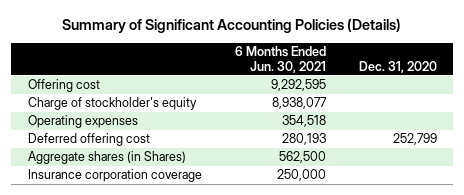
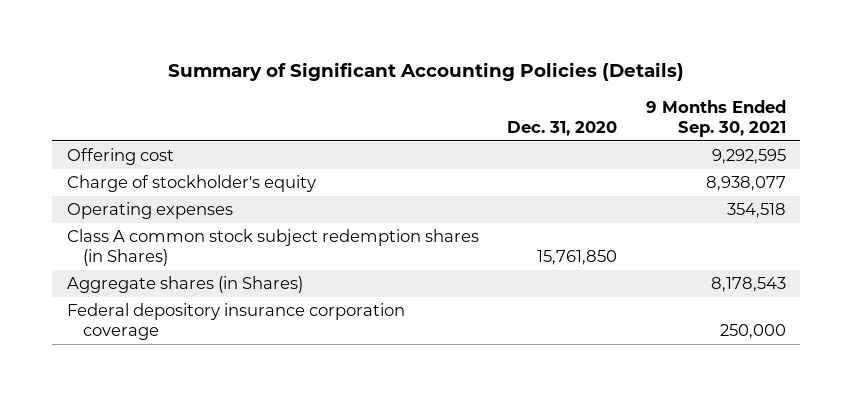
[234,46,326,73] 6 Months Ended Jun. 30, 2021 -> none
none -> [645,99,786,138] 9 Months Ended Sep. 30, 2021
[27,133,150,147] Deferred offering cost -> none
none -> [66,228,479,267] Class A common stock subject redemption shares (in Shares)
[27,169,202,183] Insurance corporation coverage -> [66,302,405,341] Federal depository insurance corporation coverage

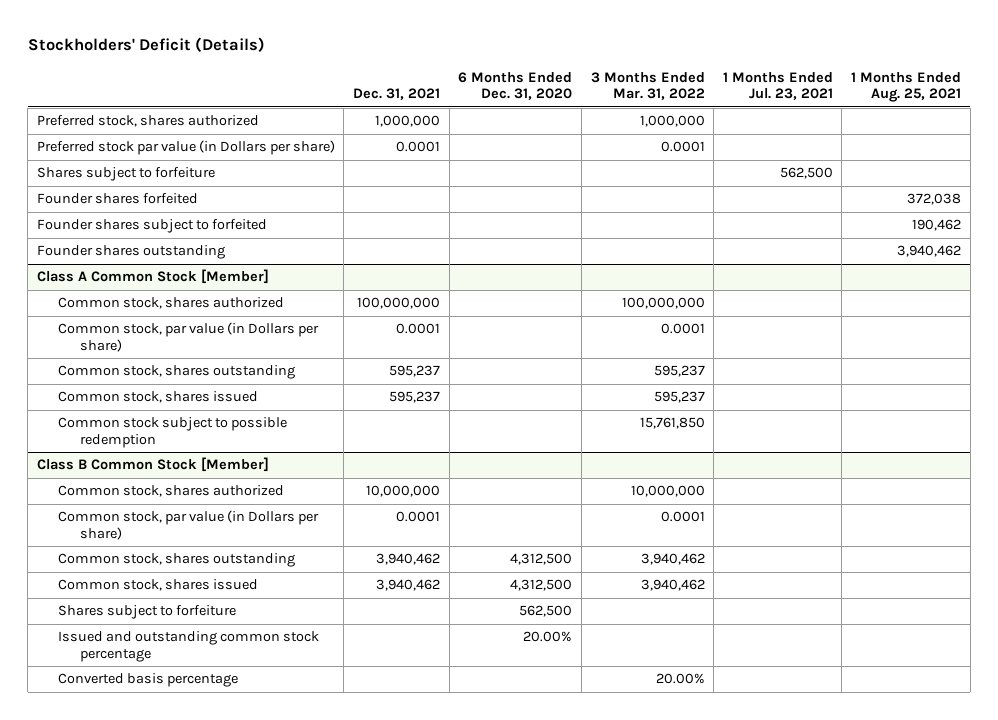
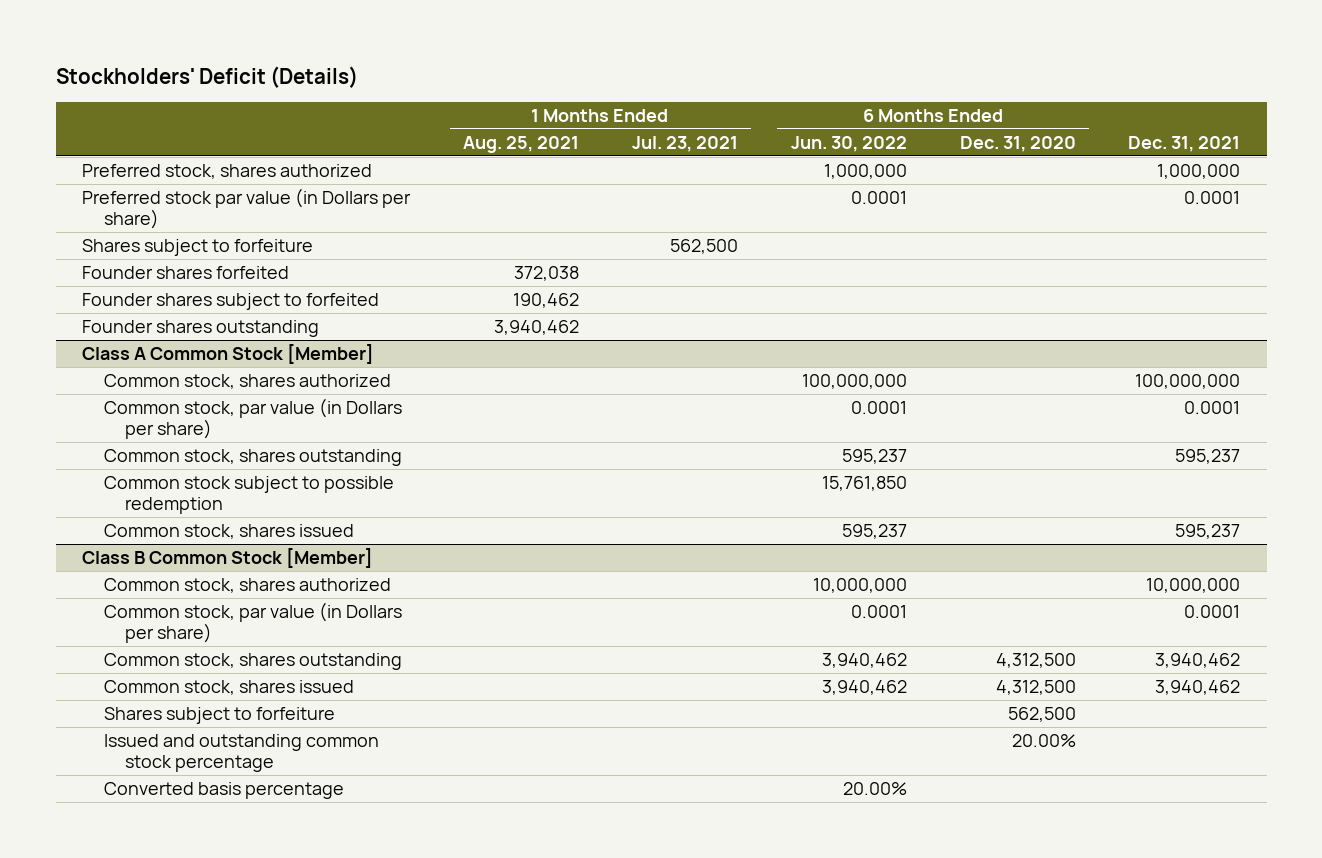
[590,71,705,101] 3 Months Ended Mar. 31, 2022 -> none
none -> [790,135,907,152] Jun. 30, 2022
[58,391,259,404] Common stock, shares issued -> [103,524,354,540] Common stock, shares issued

